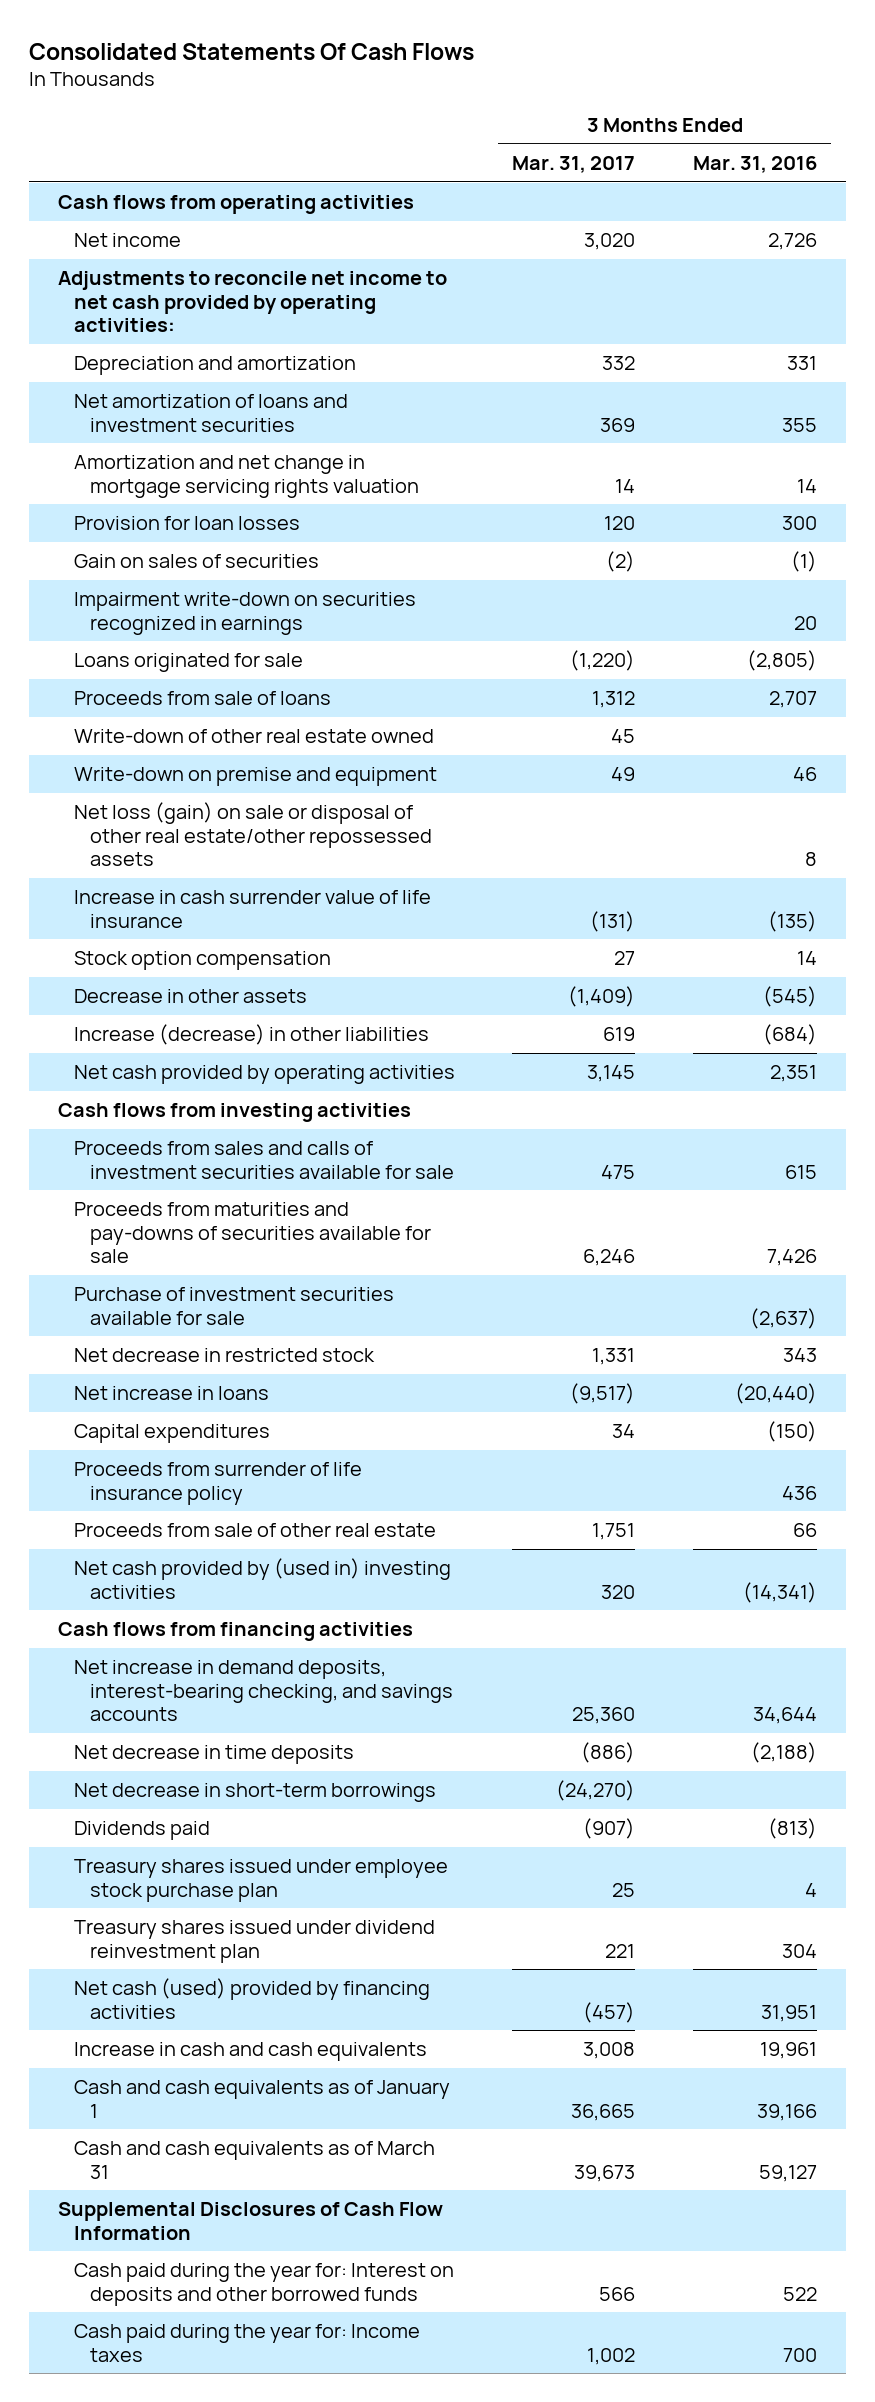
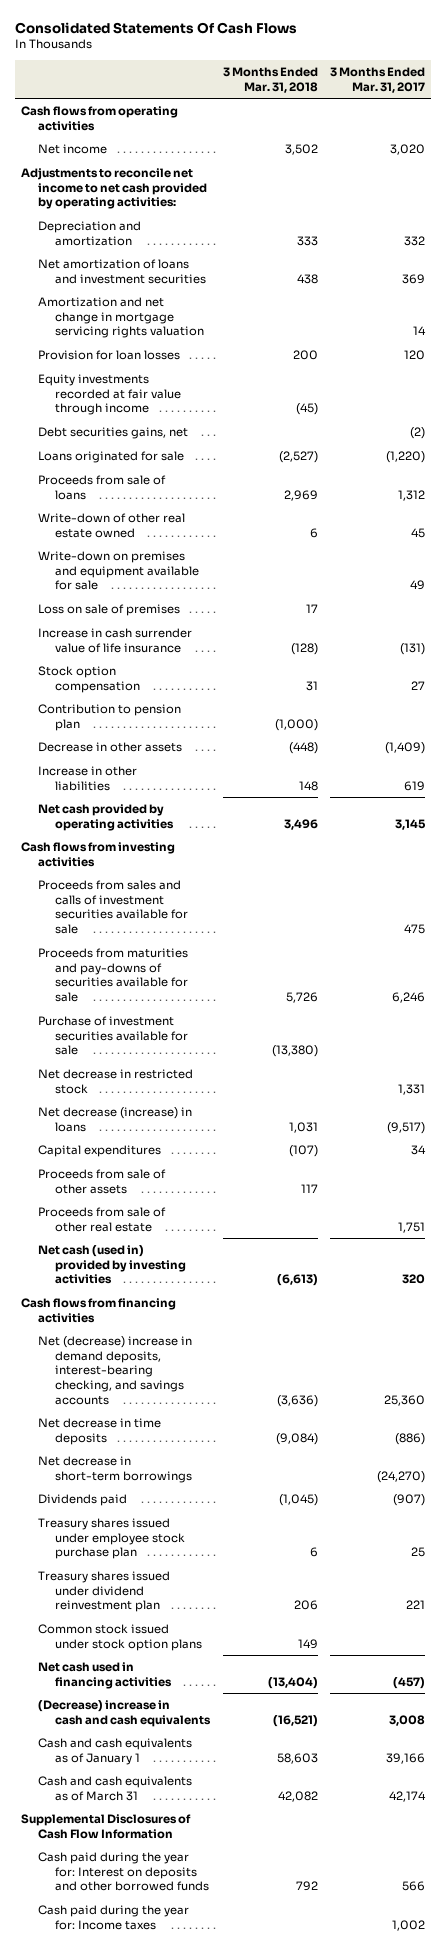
[692,156,817,174] Mar. 31, 2016 -> none
none -> [222,67,318,93] 3 Months Ended Mar. 31, 2018
[73,592,416,635] Impairment write-down on securities recognized in earnings -> none
none -> [37,374,182,416] Equity investments recorded at fair value through income
[73,554,319,569] Gain on sales of securities -> [37,427,188,440] Debt securities gains, net
[73,802,432,867] Net loss (gain) on sale or disposal of other real estate/other repossessed assets -> none
[73,767,437,787] Write-down on premise and equipment -> [37,551,200,591] Write-down on premises and equipment available for sale
none -> [37,604,180,617] Loss on sale of premises
none -> [37,704,181,731] Contribution to pension plan
[73,1024,429,1046] Increase (decrease) in other liabilities -> [37,766,137,791] Increase in other liabilities
[73,1386,269,1401] Net increase in loans -> [37,1107,192,1132] Net decrease (increase) in loans
[73,1462,362,1505] Proceeds from surrender of life insurance policy -> none
none -> [37,1169,166,1194] Proceeds from sale of other assets
[73,1558,451,1599] Net cash provided by (used in) investing activities -> [37,1245,187,1285] Net cash (used in) provided by investing activities
[73,1660,453,1722] Net increase in demand deposits, interest-bearing checking, and savings accounts -> [37,1336,192,1405] Net (decrease) increase in demand deposits, interest-bearing checking, and savings accounts
none -> [37,1624,203,1651] Common stock issued under stock option plans
[73,1978,430,2019] Net cash (used) provided by financing activities -> [37,1662,173,1689] Net cash used in financing activities
[73,2042,427,2062] Increase in cash and cash equivalents -> [37,1700,212,1727] (Decrease) increase in cash and cash equivalents
[571,2103,636,2121] 36,665 -> [385,1752,425,1764] 39,166
[574,2164,636,2182] 39,673 -> [388,1790,426,1802] 42,174

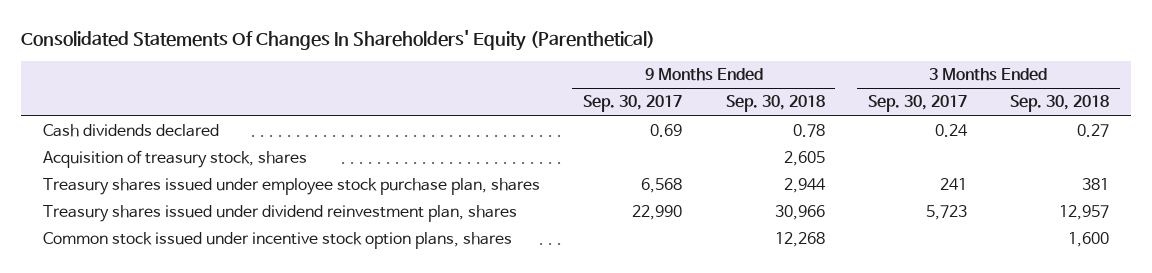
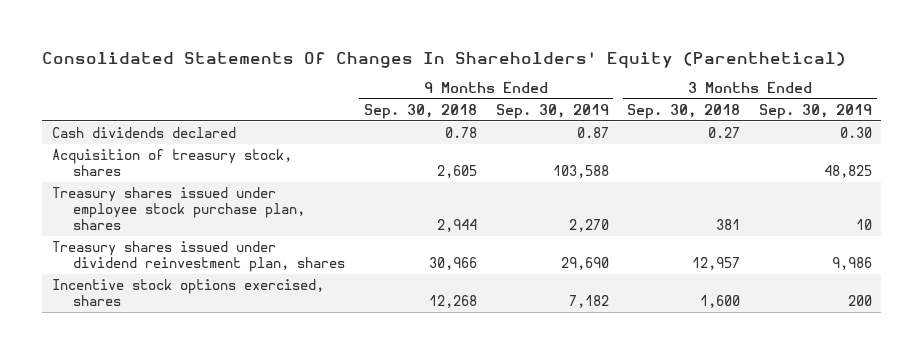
[583,95,683,113] Sep. 30, 2017 -> none
[867,95,967,113] Sep. 30, 2017 -> none
none -> [495,104,609,120] Sep. 30, 2019
none -> [758,104,872,120] Sep. 30, 2019
[42,232,512,250] Common stock issued under incentive stock option plans, shares -> [51,279,324,307] Incentive stock options exercised, shares

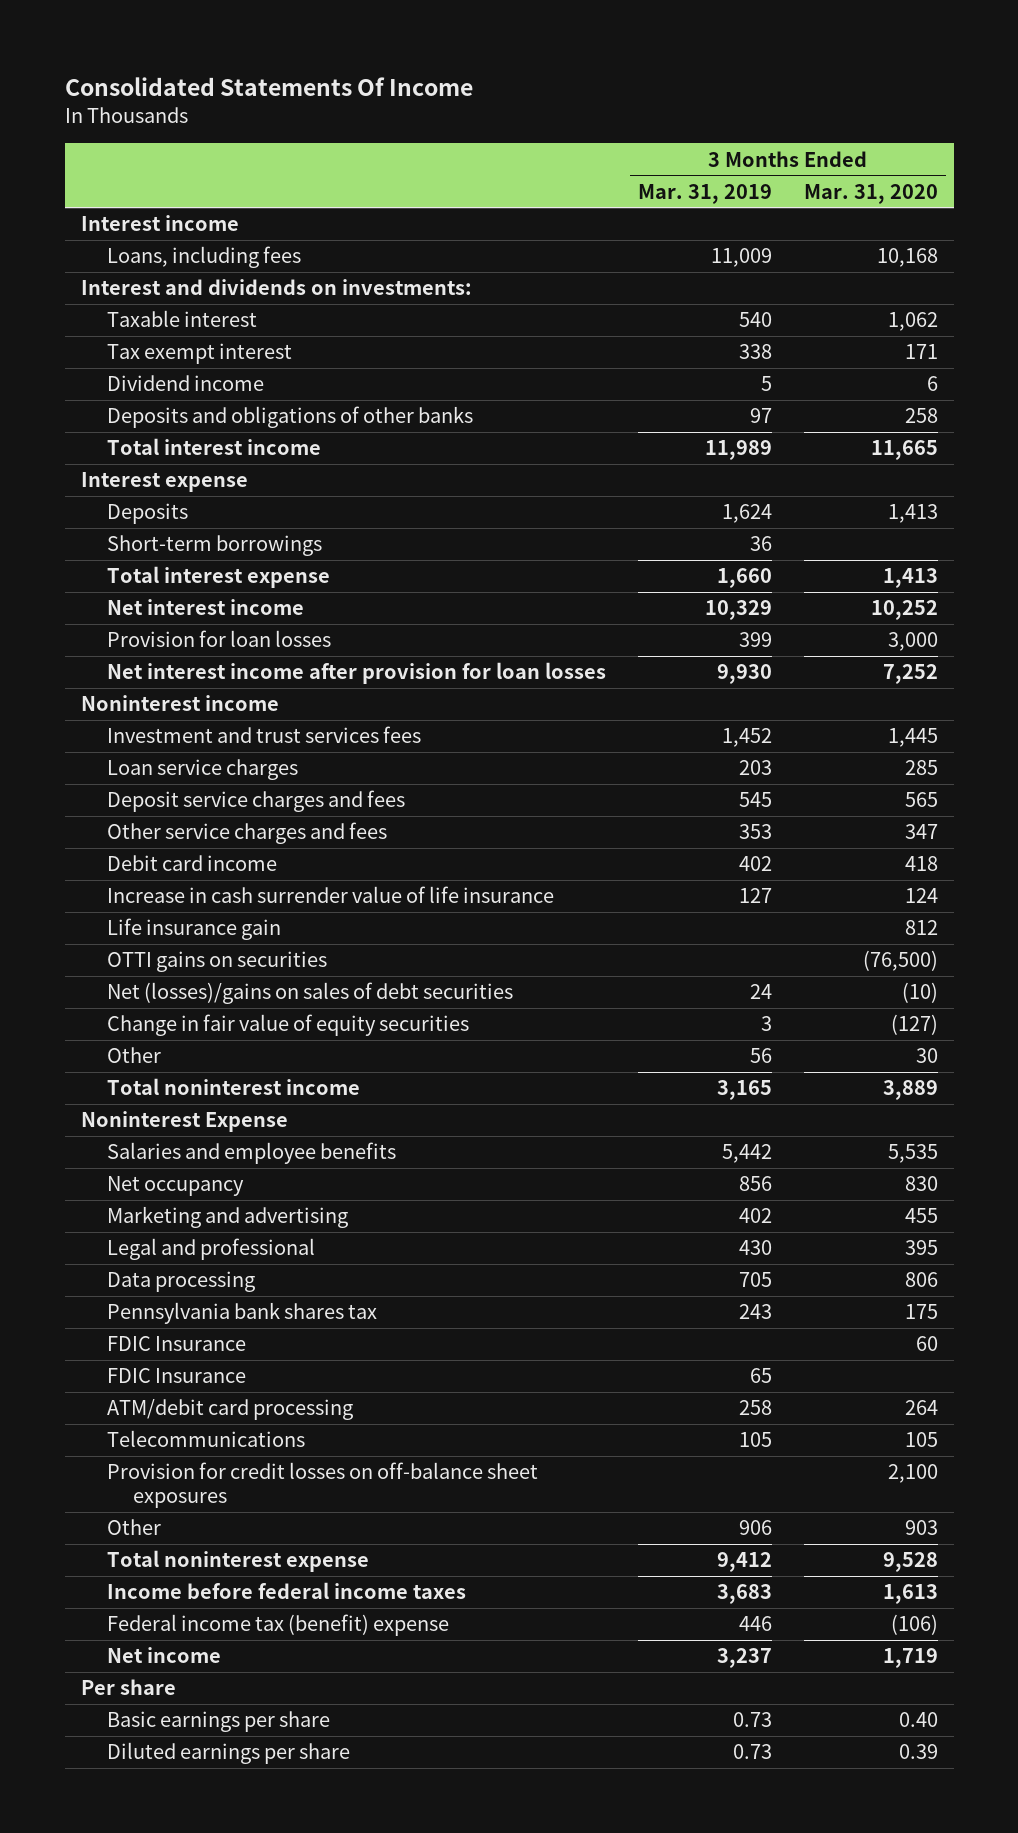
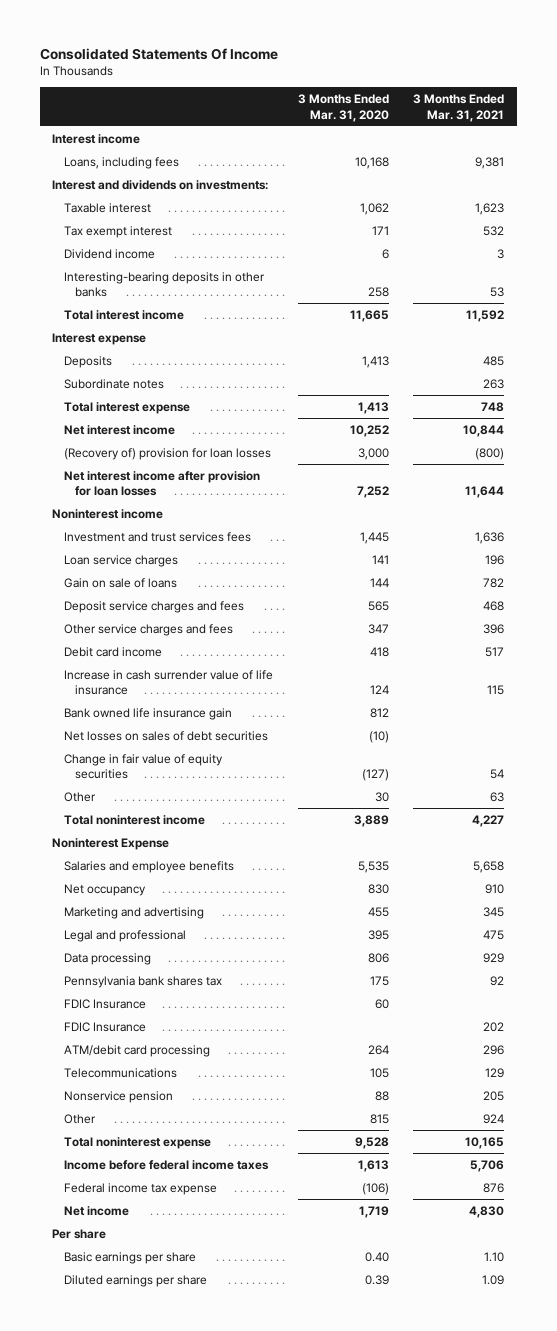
[637,183,772,204] Mar. 31, 2019 -> none
none -> [413,94,505,122] 3 Months Ended Mar. 31, 2021
[106,406,473,429] Deposits and obligations of other banks -> [63,271,265,298] Interesting-bearing deposits in other banks
[106,535,322,557] Short-term borrowings -> none
none -> [63,378,164,389] Subordinate notes
[106,630,331,648] Provision for loan losses -> [63,447,271,460] (Recovery of) provision for loan losses
[904,760,938,776] 285 -> [371,554,389,564] 141
none -> [63,577,177,588] Gain on sale of loans
[106,951,327,973] OTTI gains on securities -> none
[106,918,281,941] Life insurance gain -> [63,707,232,720] Bank owned life insurance gain
[106,982,513,1005] Net (losses)/gains on sales of debt securities -> [63,730,268,741] Net losses on sales of debt securities
[106,1462,538,1508] Provision for credit losses on off-balance sheet exposures -> none
none -> [63,1090,173,1103] Nonservice pension
[904,1520,938,1536] 903 -> [369,1113,389,1124] 815
[106,1614,449,1637] Federal income tax (benefit) expense -> [63,1182,217,1195] Federal income tax expense

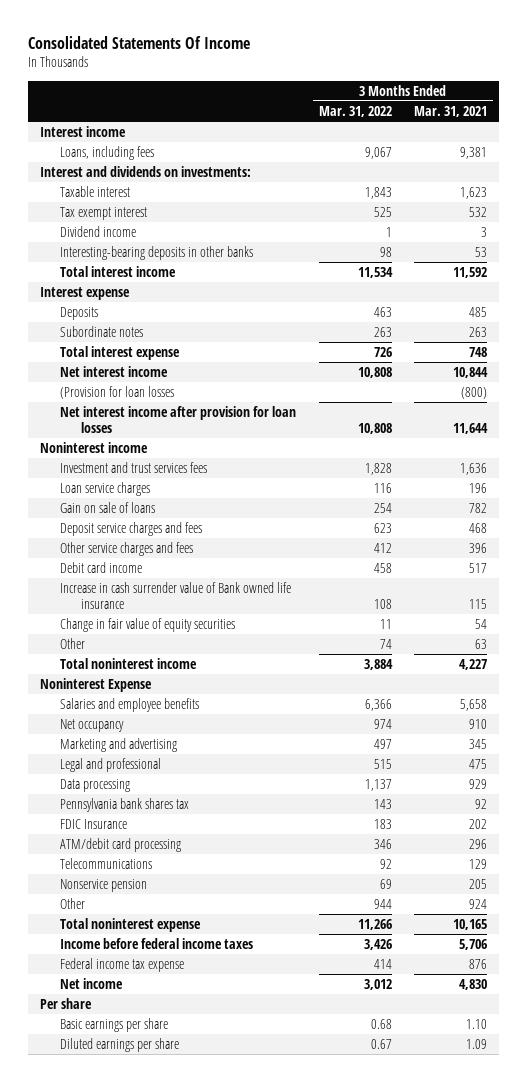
[297,94,389,122] 3 Months Ended Mar. 31, 2020 -> none
none -> [318,105,392,117] Mar. 31, 2022
[63,447,271,460] (Recovery of) provision for loan losses -> [60,385,175,399] (Provision for loan losses
[63,707,232,720] Bank owned life insurance gain -> none
[63,730,268,741] Net losses on sales of debt securities -> none
[63,669,273,696] Increase in cash surrender value of life insurance -> [60,581,292,609] Increase in cash surrender value of Bank owned life insurance
[63,998,146,1009] FDIC Insurance -> none

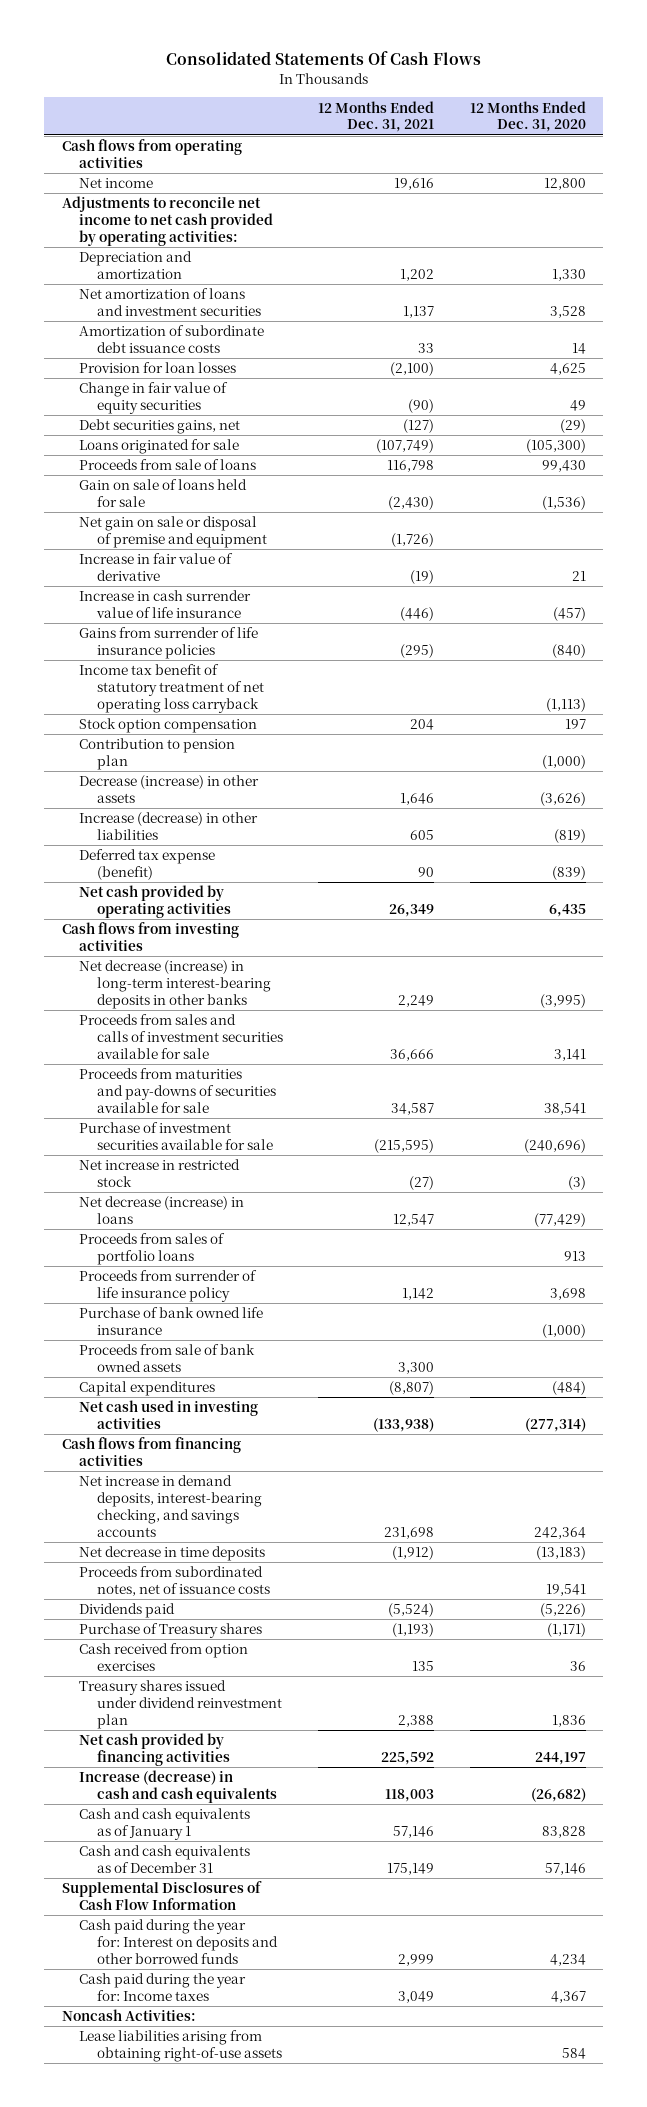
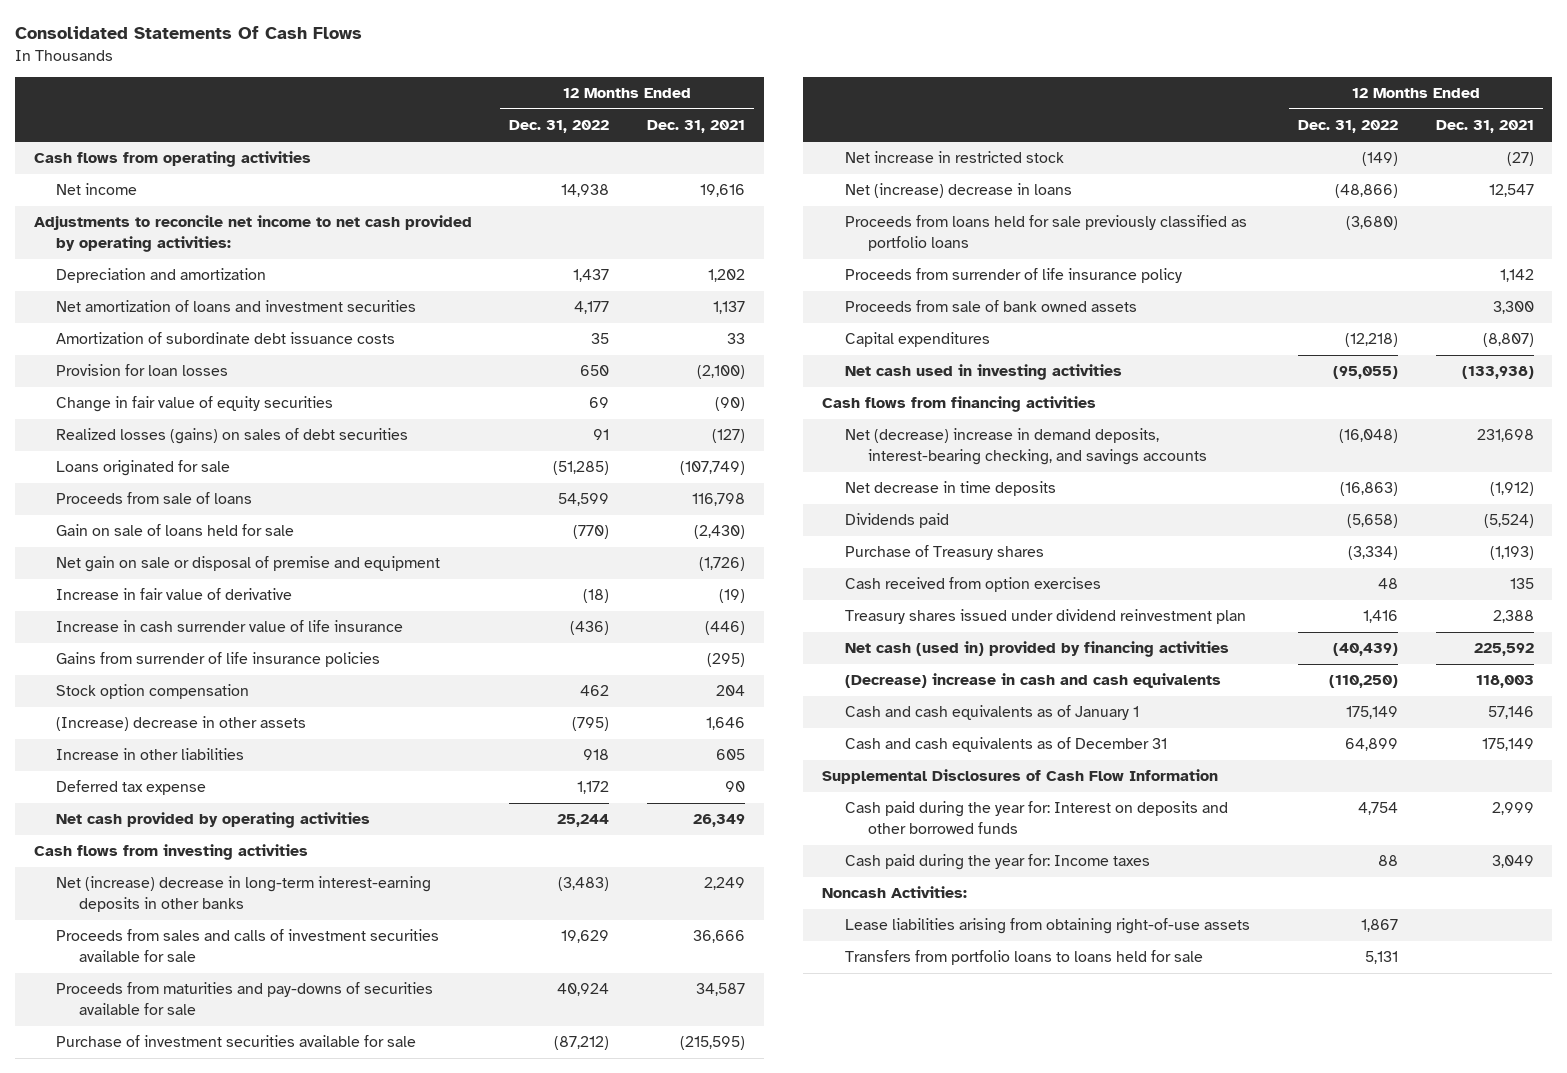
[469,100,586,133] 12 Months Ended Dec. 31, 2020 -> none
none -> [509,120,610,134] Dec. 31, 2022
[79,419,241,435] Debt securities gains, net -> [56,428,409,445] Realized losses (gains) on sales of debt securities
[79,664,264,713] Income tax benefit of statutory treatment of net operating loss carryback -> none
[79,738,236,771] Contribution to pension plan -> none
[79,775,260,804] Decrease (increase) in other assets -> [56,716,307,732] (Increase) decrease in other assets
[79,812,259,841] Increase (decrease) in other liabilities -> [56,748,245,761] Increase in other liabilities
[79,849,216,881] Deferred tax expense (benefit) -> [56,780,207,796] Deferred tax expense
[79,960,271,1009] Net decrease (increase) in long-term interest-bearing deposits in other banks -> [56,876,432,912] Net (increase) decrease in long-term interest-earning deposits in other banks
[79,1196,245,1225] Net decrease (increase) in loans -> [845,183,1073,199] Net (increase) decrease in loans
[79,1233,226,1266] Proceeds from sales of portfolio loans -> [845,215,1248,251] Proceeds from loans held for sale previously classified as portfolio loans
[79,1307,264,1336] Purchase of bank owned life insurance -> none
[79,1475,262,1537] Net increase in demand deposits, interest-bearing checking, and savings accounts -> [845,428,1207,465] Net (decrease) increase in demand deposits, interest-bearing checking, and savings accounts
[79,1566,270,1597] Proceeds from subordinated notes, net of issuance costs -> none
[79,1733,230,1767] Net cash provided by financing activities -> [845,641,1230,658] Net cash (used in) provided by financing activities
[79,1770,277,1804] Increase (decrease) in cash and cash equivalents -> [845,673,1222,689] (Decrease) increase in cash and cash equivalents
none -> [845,950,1204,966] Transfers from portfolio loans to loans held for sale

